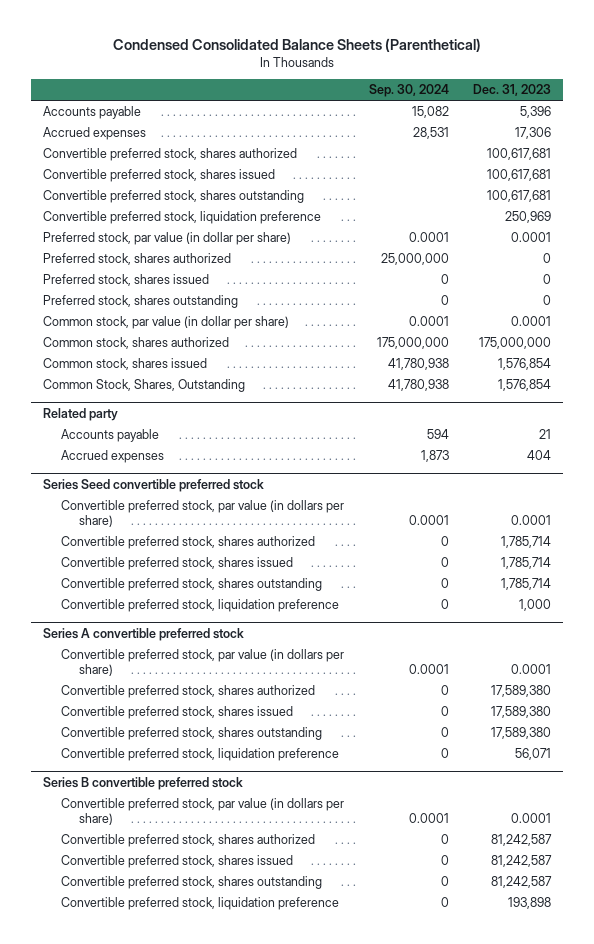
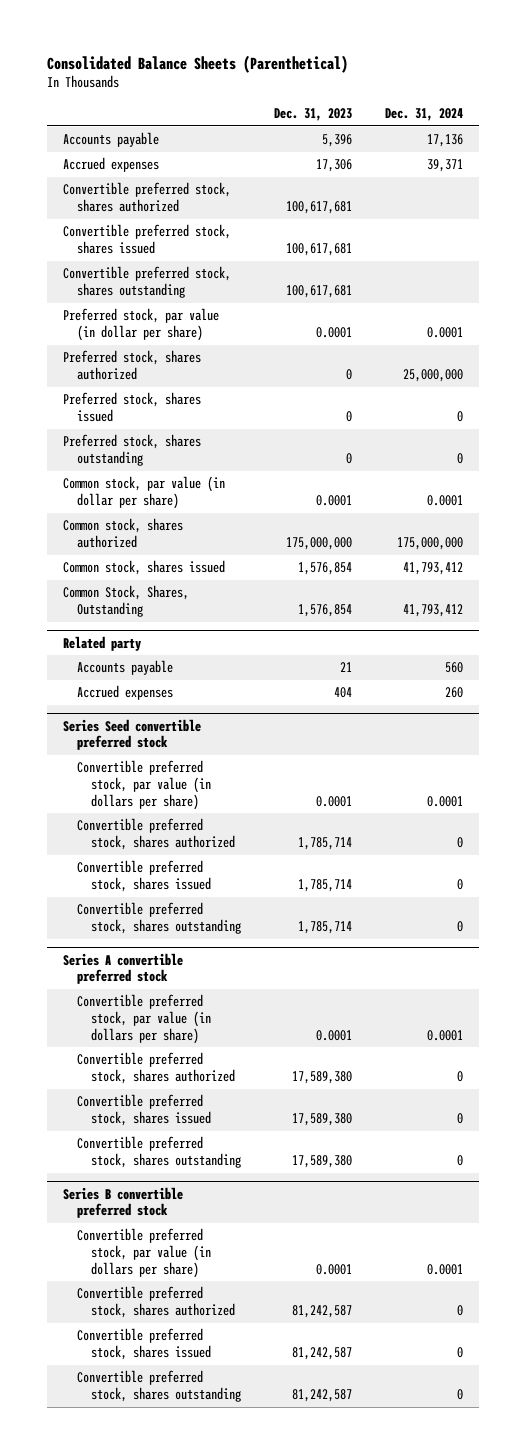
[112,37,481,52] Condensed Consolidated Balance Sheets (Parenthetical) -> [47,54,349,73] Consolidated Balance Sheets (Parenthetical)
[368,84,449,98] Sep. 30, 2024 -> none
none -> [384,108,463,122] Dec. 31, 2024
[42,211,321,225] Convertible preferred stock, liquidation preference -> none
[61,599,340,613] Convertible preferred stock, liquidation preference -> none
[61,748,340,762] Convertible preferred stock, liquidation preference -> none
[61,897,340,911] Convertible preferred stock, liquidation preference -> none

